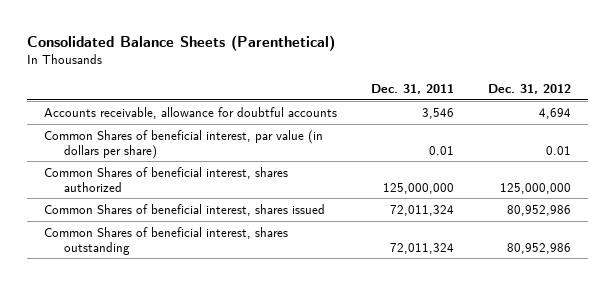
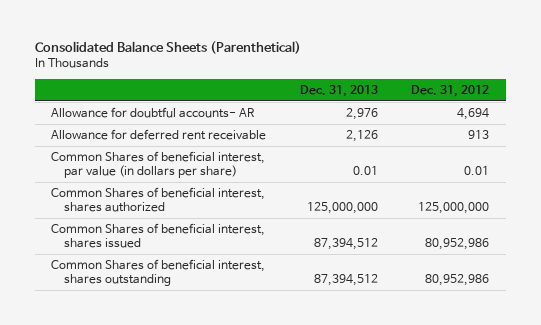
[371,84,455,95] Dec. 31, 2011 -> none
none -> [299,84,378,97] Dec. 31, 2013
[44,106,338,119] Accounts receivable, allowance for doubtful accounts -> [51,107,256,119] Allowance for doubtful accounts- AR
none -> [51,129,267,141] Allowance for deferred rent receivable

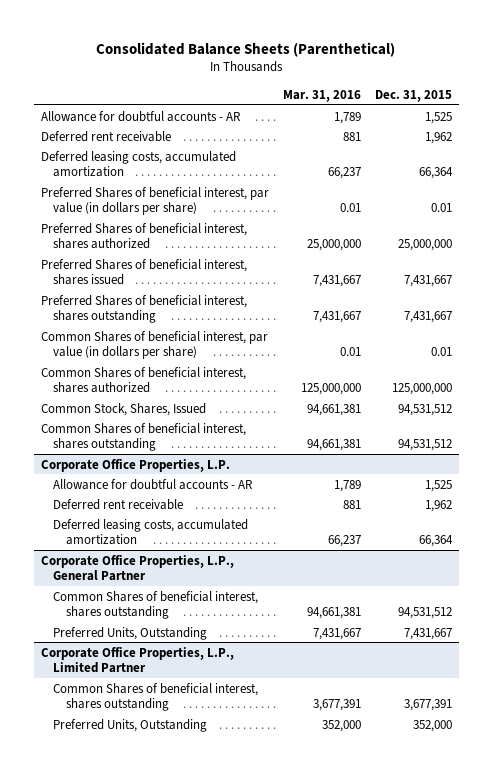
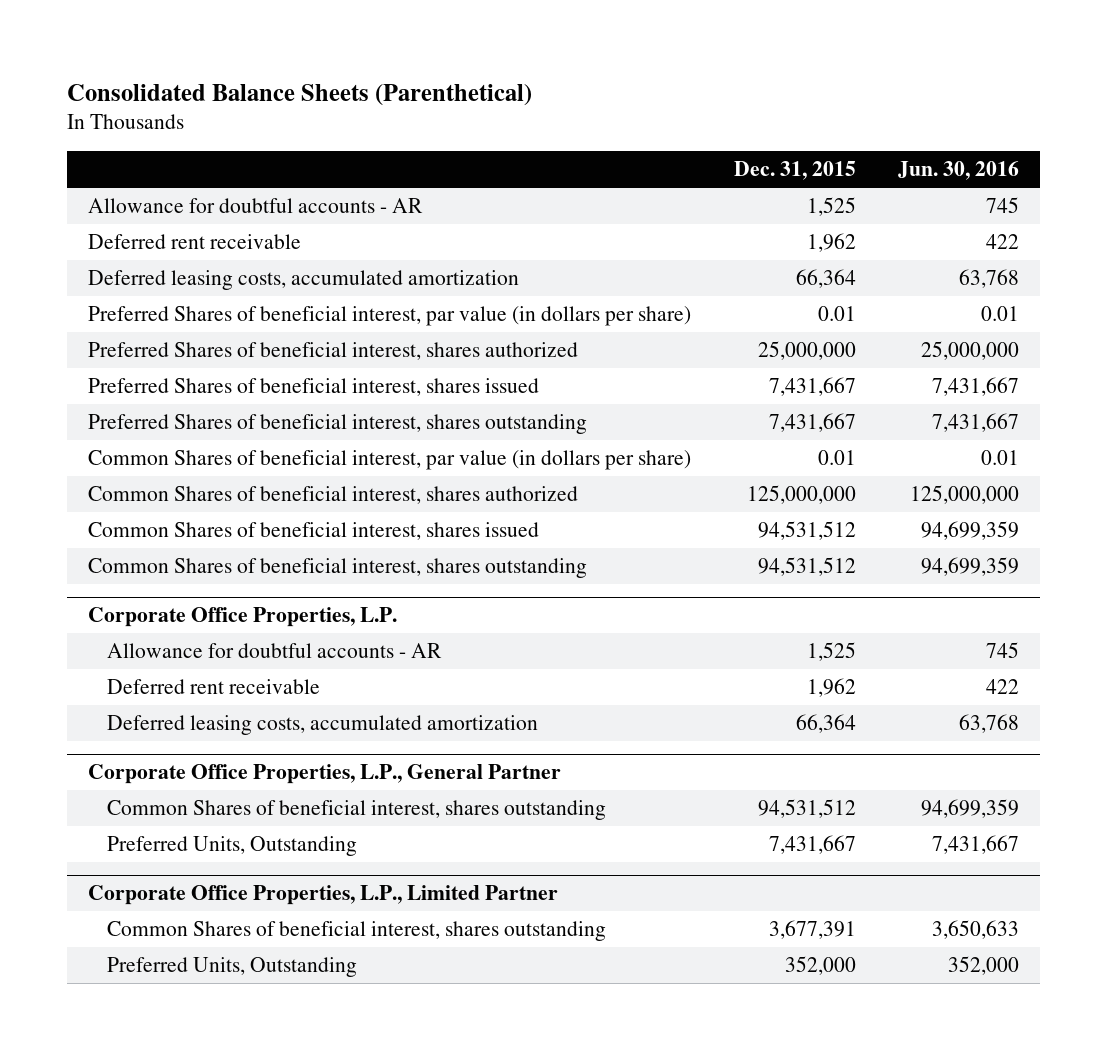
[282,90,361,103] Mar. 31, 2016 -> none
none -> [898,161,1020,181] Jun. 30, 2016
[40,402,206,416] Common Stock, Shares, Issued -> [88,522,540,541] Common Shares of beneficial interest, shares issued

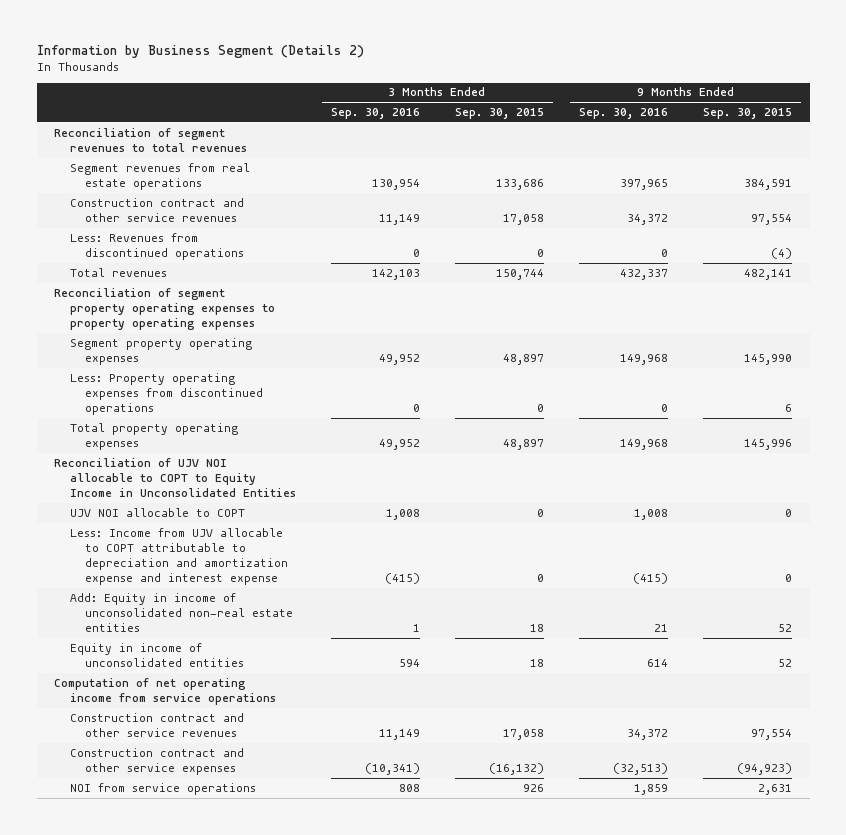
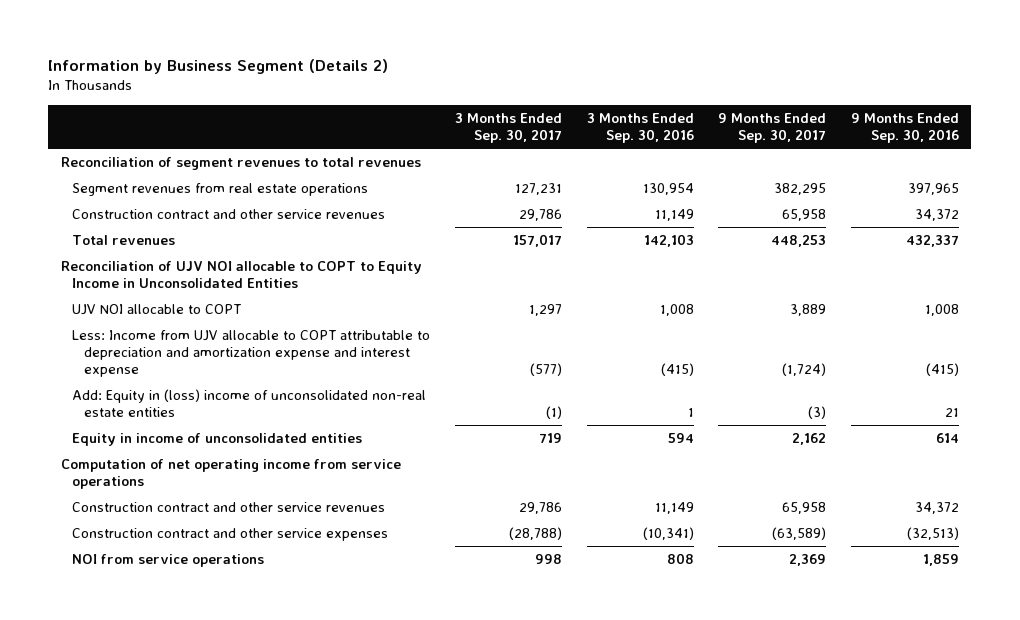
[454,107,544,119] Sep. 30, 2015 -> none
[703,107,793,119] Sep. 30, 2015 -> none
none -> [454,112,562,143] 3 Months Ended Sep. 30, 2017
none -> [718,112,827,143] 9 Months Ended Sep. 30, 2017
[69,232,245,260] Less: Revenues from discontinued operations -> none
[54,287,275,331] Reconciliation of segment property operating expenses to property operating expenses -> none
[69,337,252,365] Segment property operating expenses -> none
[69,372,264,416] Less: Property operating expenses from discontinued operations -> none
[69,422,238,450] Total property operating expenses -> none
[69,592,294,633] Add: Equity in income of unconsolidated non-real estate entities -> [72,389,427,417] Add: Equity in (loss) income of unconsolidated non-real estate entities

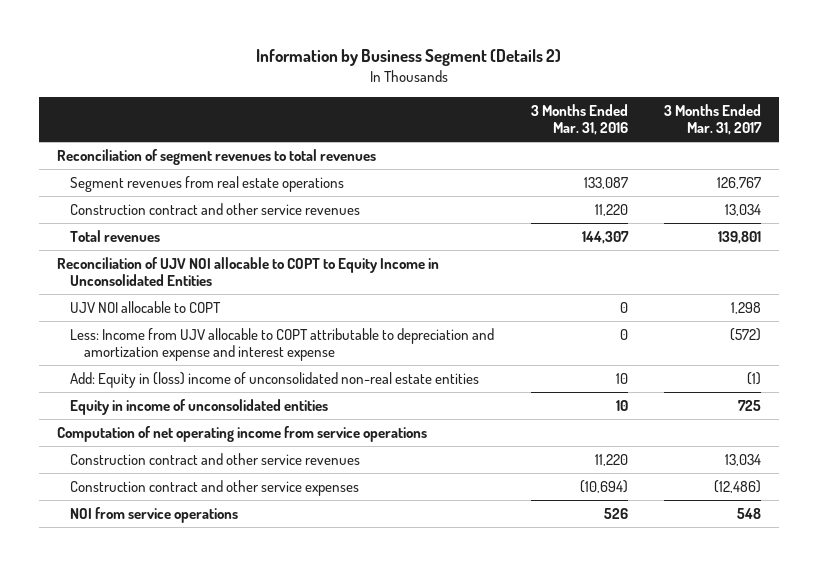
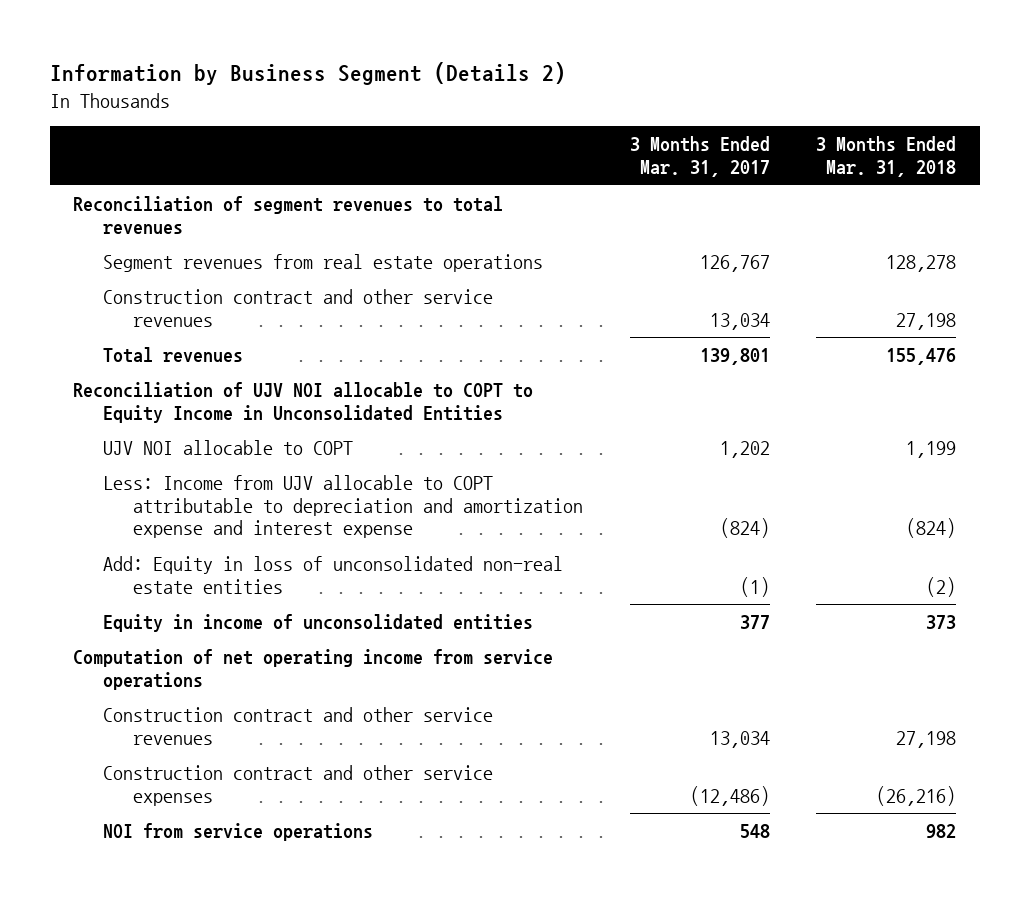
[530,103,628,136] 3 Months Ended Mar. 31, 2016 -> none
none -> [816,136,957,178] 3 Months Ended Mar. 31, 2018
[731,301,762,314] 1,298 -> [719,440,770,458] 1,202
[730,327,762,341] (572) -> [719,518,770,539] (824)
[70,371,480,388] Add: Equity in (loss) income of unconsolidated non-real estate entities -> [102,555,563,594] Add: Equity in loss of unconsolidated non-real estate entities
[738,399,762,411] 725 -> [739,614,770,629] 377

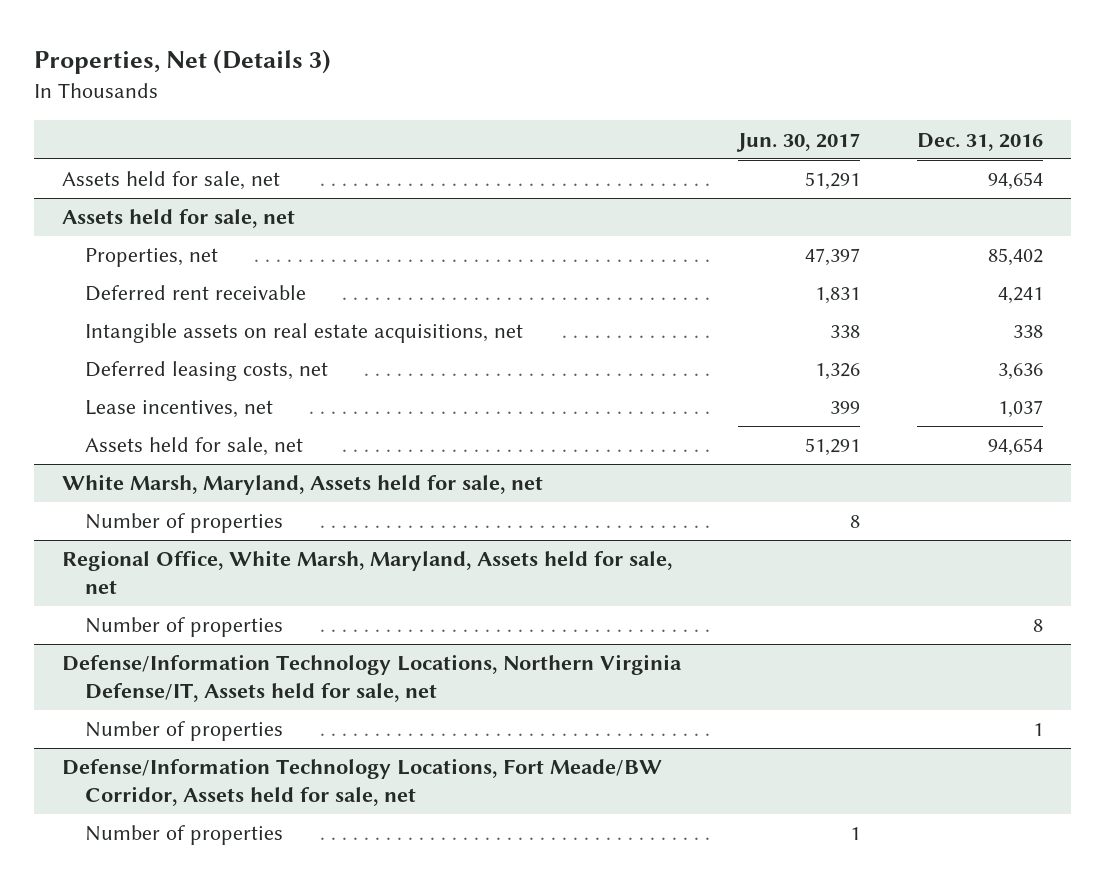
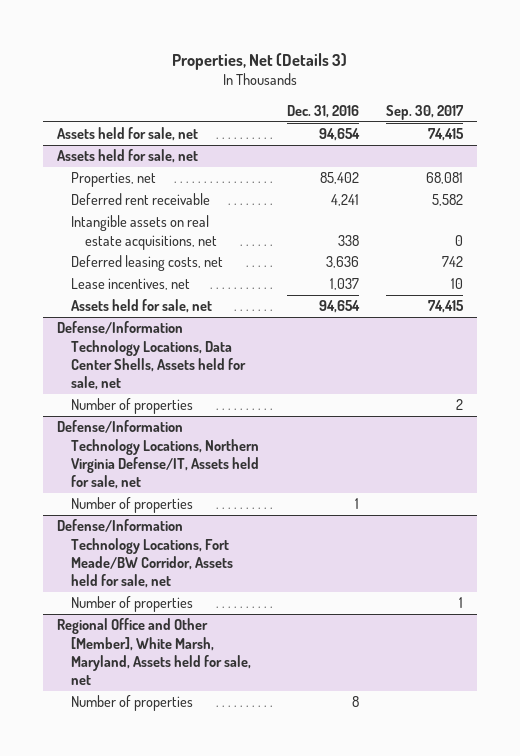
[735,132,860,152] Jun. 30, 2017 -> none
none -> [386,105,465,121] Sep. 30, 2017
[62,474,544,496] White Marsh, Maryland, Assets held for sale, net -> none
none -> [56,321,246,391] Defense/Information Technology Locations, Data Center Shells, Assets held for sale, net
[62,550,673,595] Regional Office, White Marsh, Maryland, Assets held for sale, net -> none
[84,617,283,638] Number of properties -> none
none -> [56,618,251,686] Regional Office and Other [Member], White Marsh, Maryland, Assets held for sale, net
none -> [70,695,193,712] Number of properties

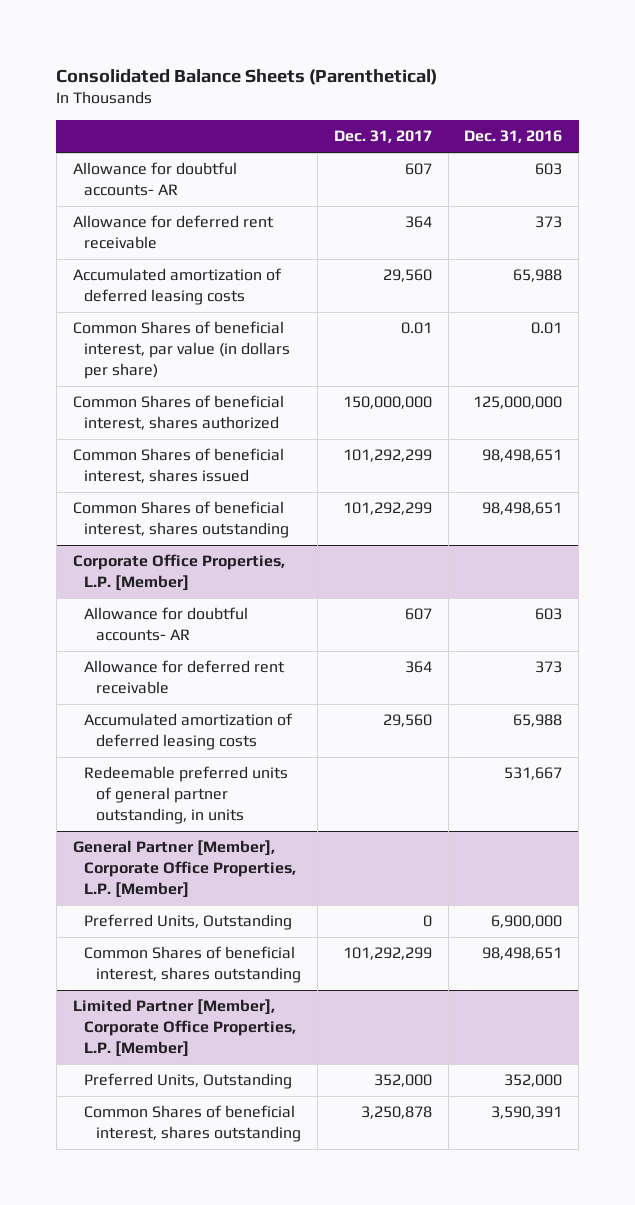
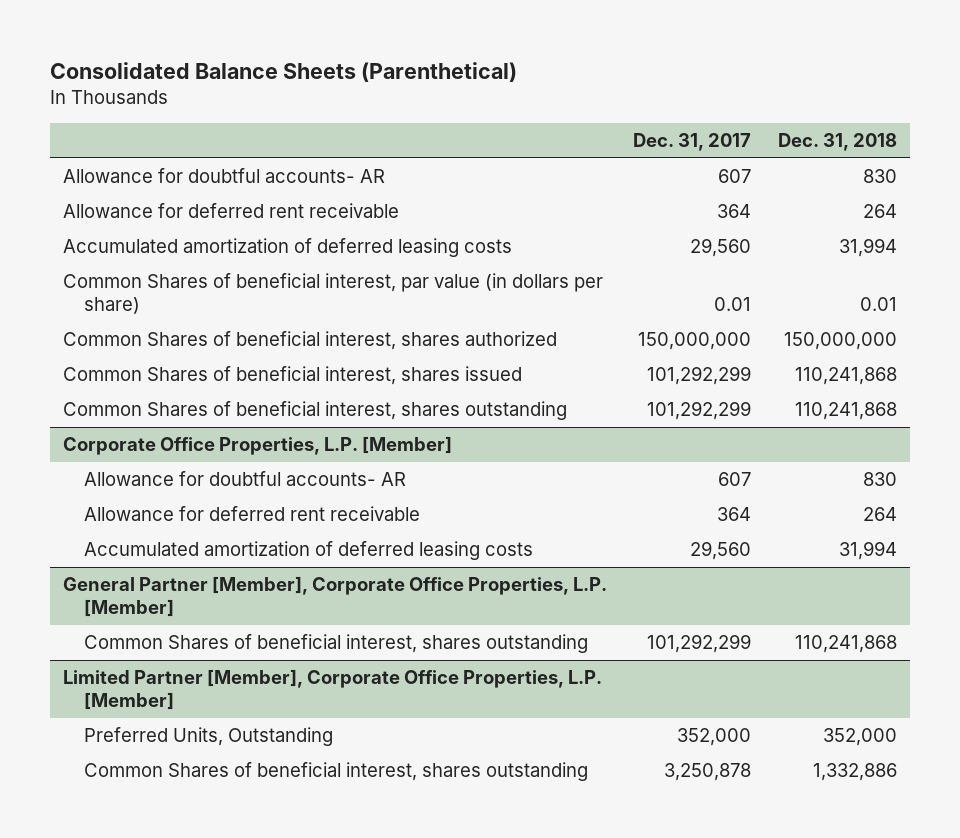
[464,130,563,144] Dec. 31, 2016 -> none
none -> [777,133,897,152] Dec. 31, 2018
[84,766,289,824] Redeemable preferred units of general partner outstanding, in units -> none
[84,914,293,931] Preferred Units, Outstanding -> none

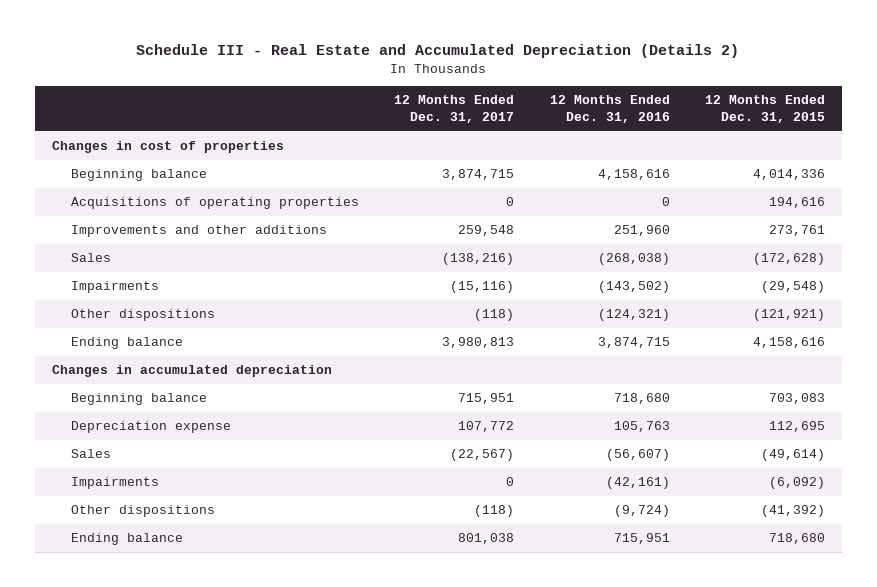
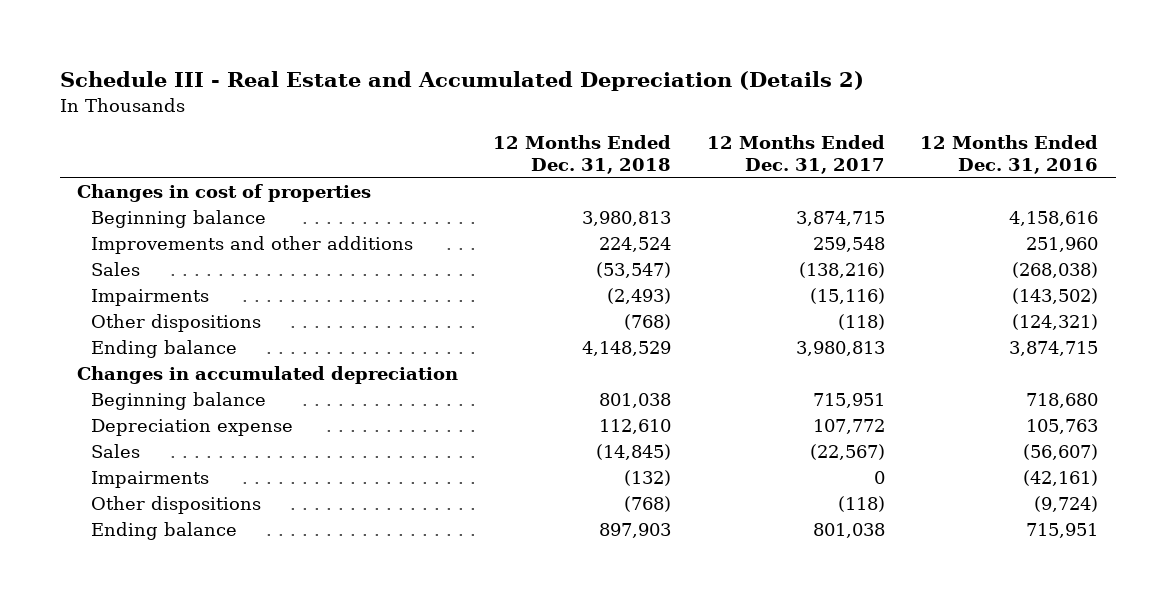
[704,95,825,124] 12 Months Ended Dec. 31, 2015 -> none
none -> [493,135,672,174] 12 Months Ended Dec. 31, 2018
[71,197,360,210] Acquisitions of operating properties -> none

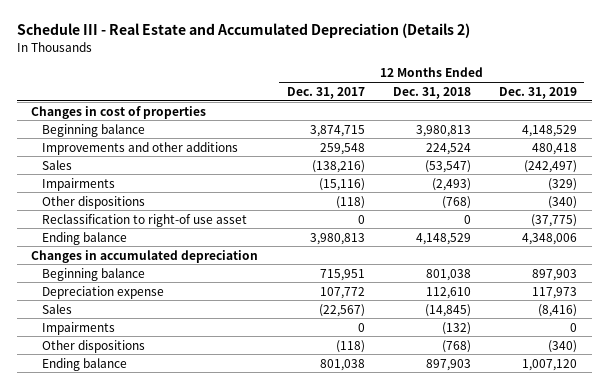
[919,135,1098,174] 12 Months Ended Dec. 31, 2016 -> none
none -> [499,86,578,99] Dec. 31, 2019
none -> [41,213,247,227] Reclassification to right-of use asset

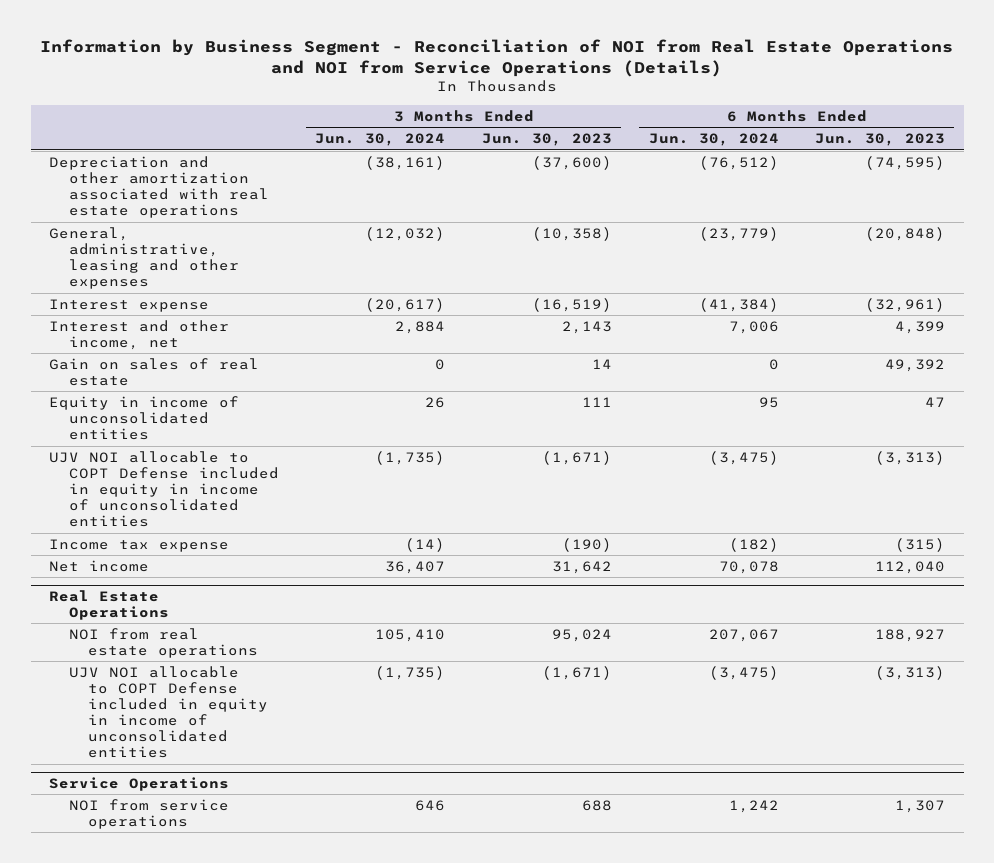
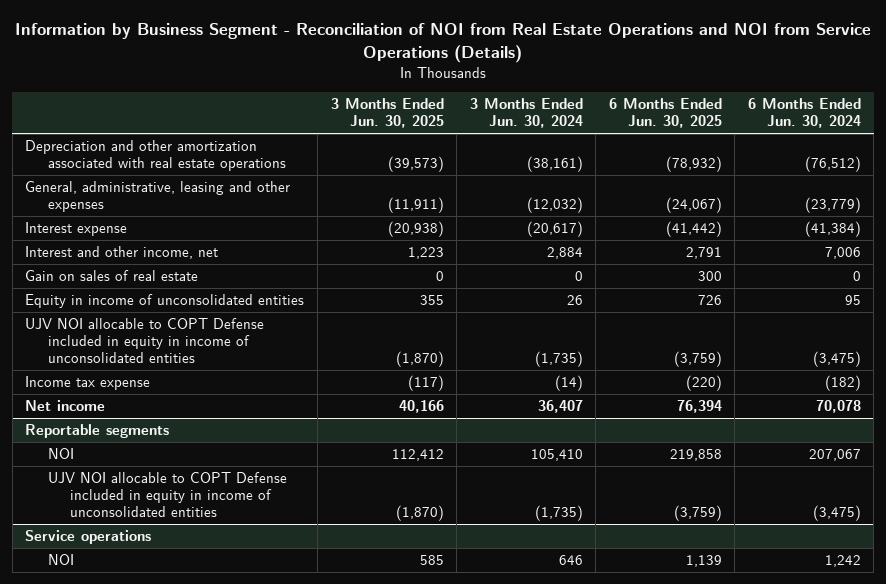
[481,133,612,147] Jun. 30, 2023 -> none
[815,133,946,147] Jun. 30, 2023 -> none
none -> [330,98,444,129] 3 Months Ended Jun. 30, 2025
none -> [608,98,722,129] 6 Months Ended Jun. 30, 2025
[48,589,169,621] Real Estate Operations -> none
none -> [25,424,170,439] Reportable segments
[68,627,259,659] NOI from real estate operations -> [47,448,74,460] NOI
[48,776,229,791] Service Operations -> [25,530,152,545] Service operations
[68,798,229,830] NOI from service operations -> [47,554,74,566] NOI

